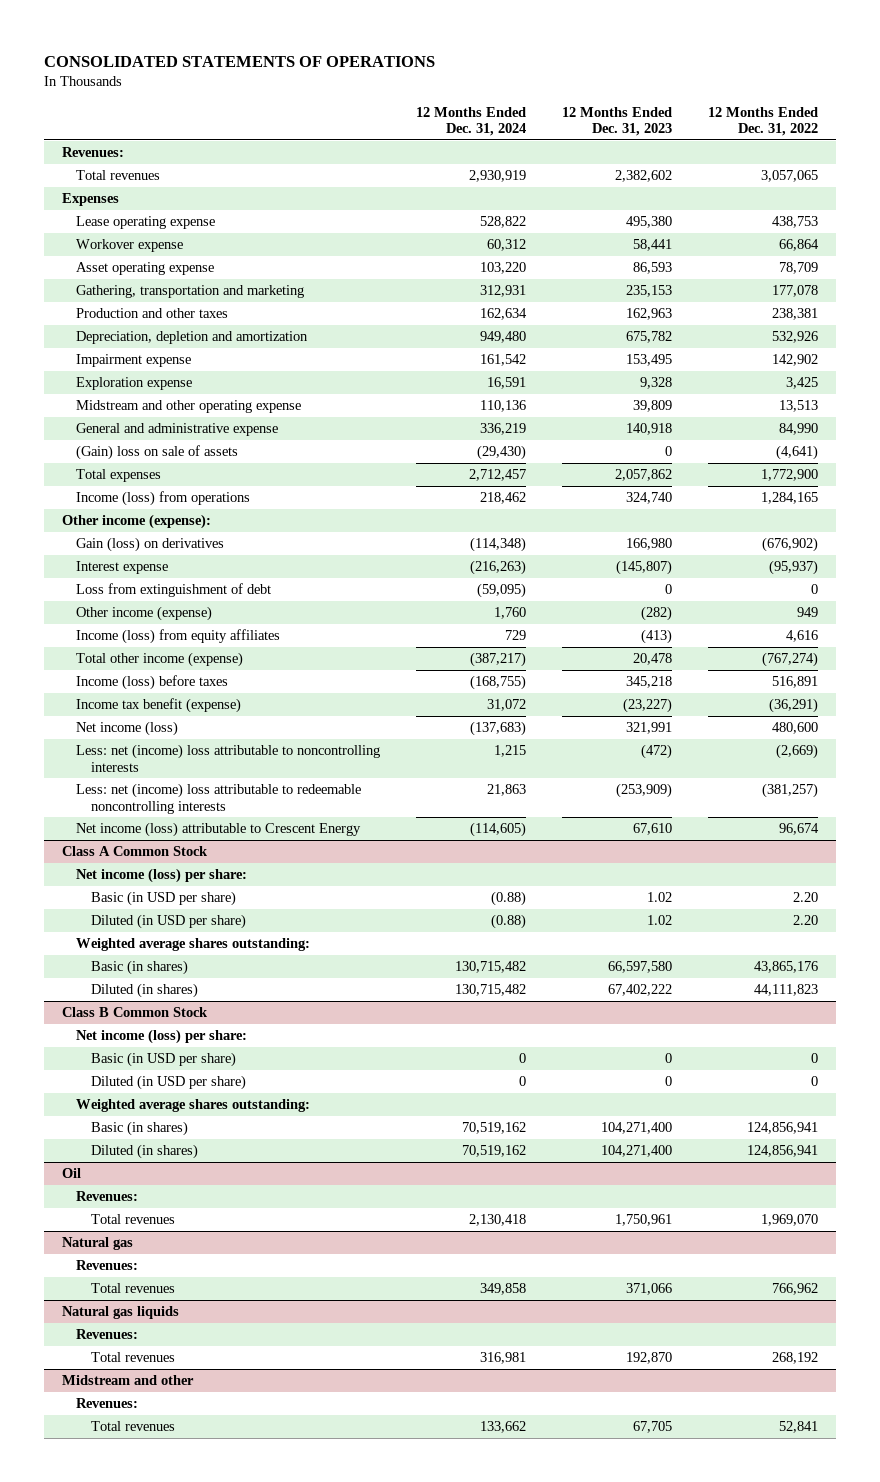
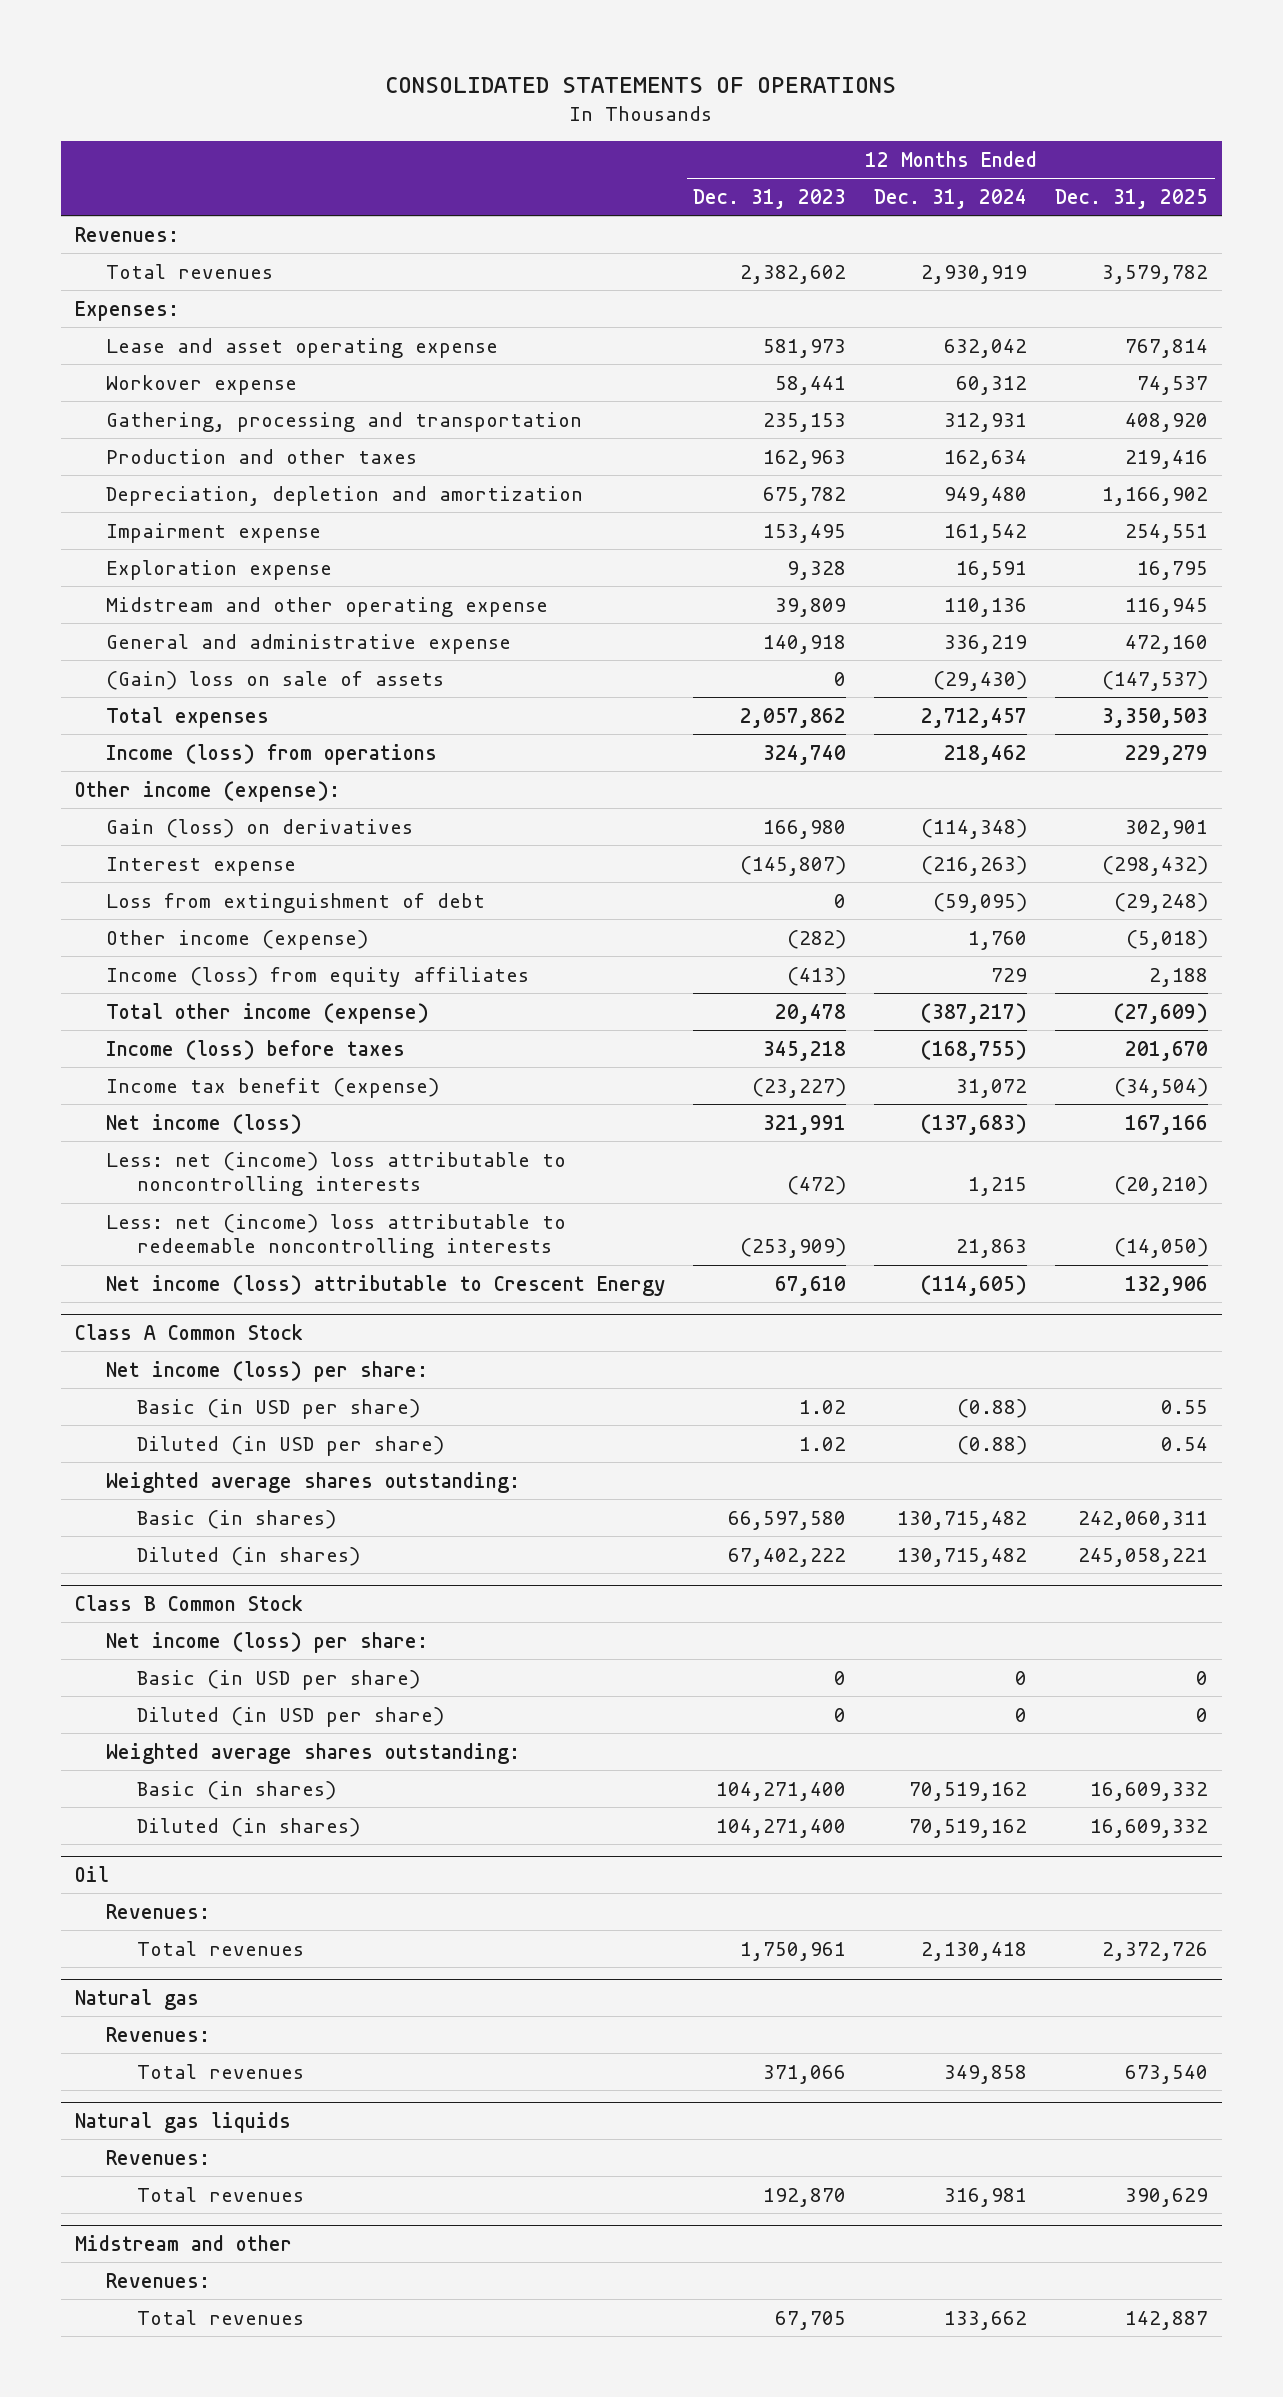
[707,106,818,137] 12 Months Ended Dec. 31, 2022 -> none
none -> [1054,188,1208,209] Dec. 31, 2025
[62,193,120,207] Expenses -> [75,300,180,321] Expenses:
[76,216,216,230] Lease operating expense -> [105,337,498,358] Lease and asset operating expense
[480,216,527,229] 528,822 -> [944,338,1028,358] 632,042
[625,216,672,229] 495,380 -> [763,338,847,358] 581,973
[76,262,215,276] Asset operating expense -> none
[76,285,305,299] Gathering, transportation and marketing -> [105,411,582,432] Gathering, processing and transportation

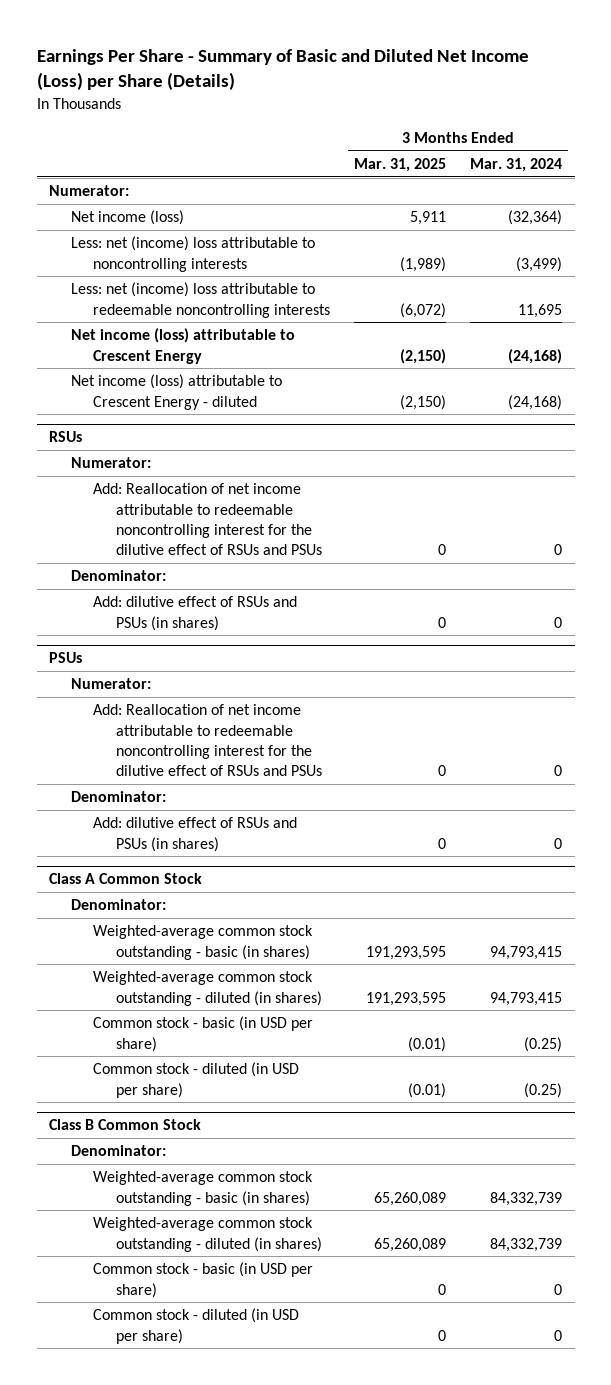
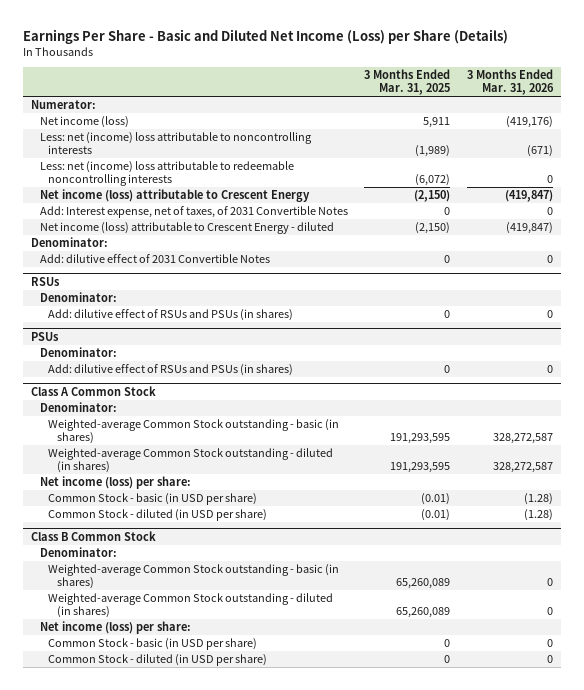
[36,48,529,90] Earnings Per Share - Summary of Basic and Diluted Net Income (Loss) per Share (Details) -> [23,28,509,44] Earnings Per Share - Basic and Diluted Net Income (Loss) per Share (Details)
[470,157,563,172] Mar. 31, 2024 -> none
none -> [466,69,554,96] 3 Months Ended Mar. 31, 2026
none -> [39,206,348,219] Add: Interest expense, net of taxes, of 2031 Convertible Notes
none -> [31,237,109,248] Denominator:
none -> [39,254,270,264] Add: dilutive effect of 2031 Convertible Notes
[70,457,151,469] Numerator: -> none
[93,483,322,556] Add: Reallocation of net income attributable to redeemable noncontrolling interest for the dilutive effect of RSUs and PSUs -> none
[70,678,151,690] Numerator: -> none
[93,704,322,777] Add: Reallocation of net income attributable to redeemable noncontrolling interest for the dilutive effect of RSUs and PSUs -> none
[93,925,314,960] Weighted-average common stock outstanding - basic (in shares) -> [48,419,340,445] Weighted-average Common Stock outstanding - basic (in shares)
[93,971,322,1006] Weighted-average common stock outstanding - diluted (in shares) -> [48,448,334,474] Weighted-average Common Stock outstanding - diluted (in shares)
none -> [39,476,191,490] Net income (loss) per share:
[93,1016,314,1052] Common stock - basic (in USD per share) -> [48,493,258,506] Common Stock - basic (in USD per share)
[93,1062,300,1098] Common stock - diluted (in USD per share) -> [48,509,268,522] Common Stock - diluted (in USD per share)
[93,1171,314,1206] Weighted-average common stock outstanding - basic (in shares) -> [48,564,340,590] Weighted-average Common Stock outstanding - basic (in shares)
[93,1217,322,1252] Weighted-average common stock outstanding - diluted (in shares) -> [48,593,334,619] Weighted-average Common Stock outstanding - diluted (in shares)
none -> [39,621,191,635] Net income (loss) per share:
[93,1262,314,1298] Common stock - basic (in USD per share) -> [48,638,258,651] Common Stock - basic (in USD per share)
[93,1308,300,1344] Common stock - diluted (in USD per share) -> [48,654,268,667] Common Stock - diluted (in USD per share)

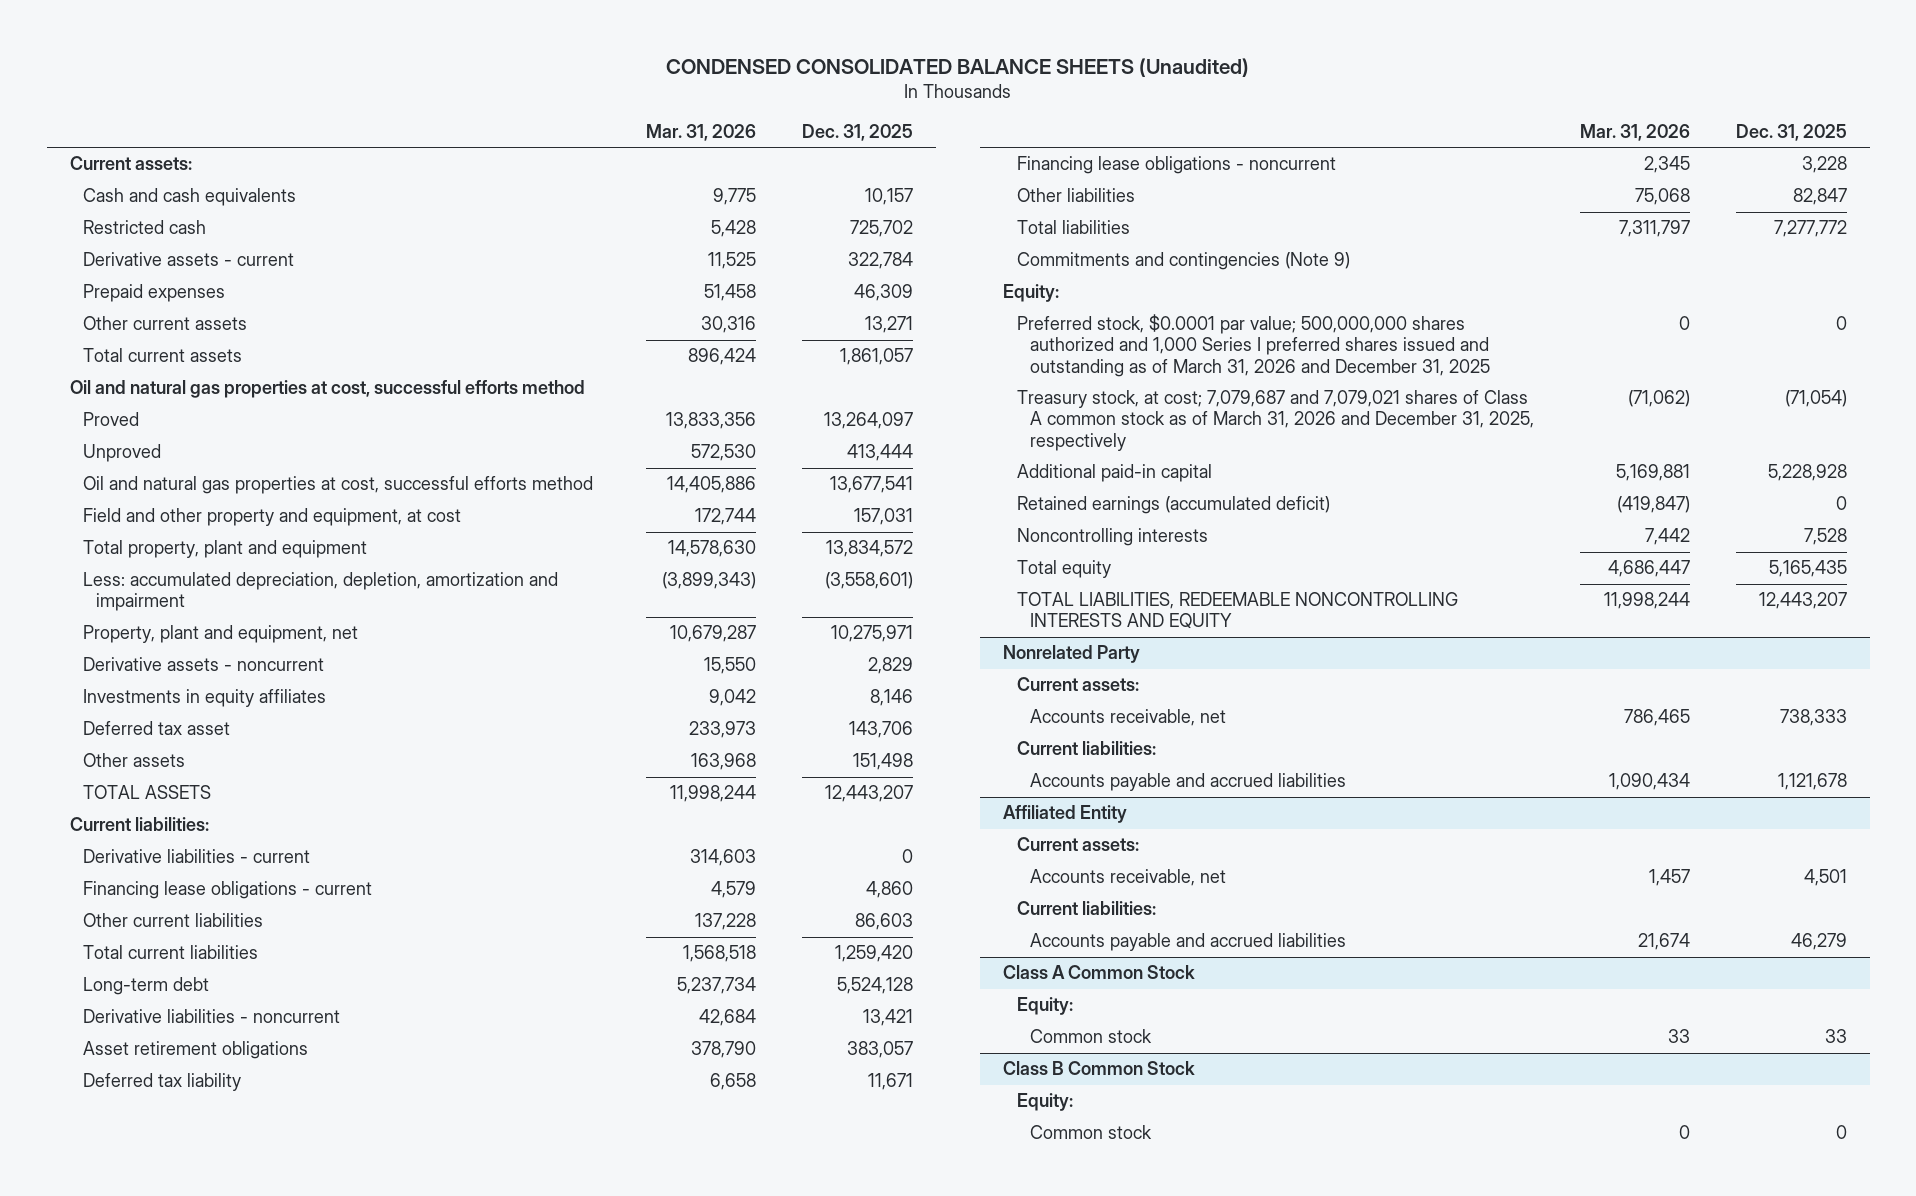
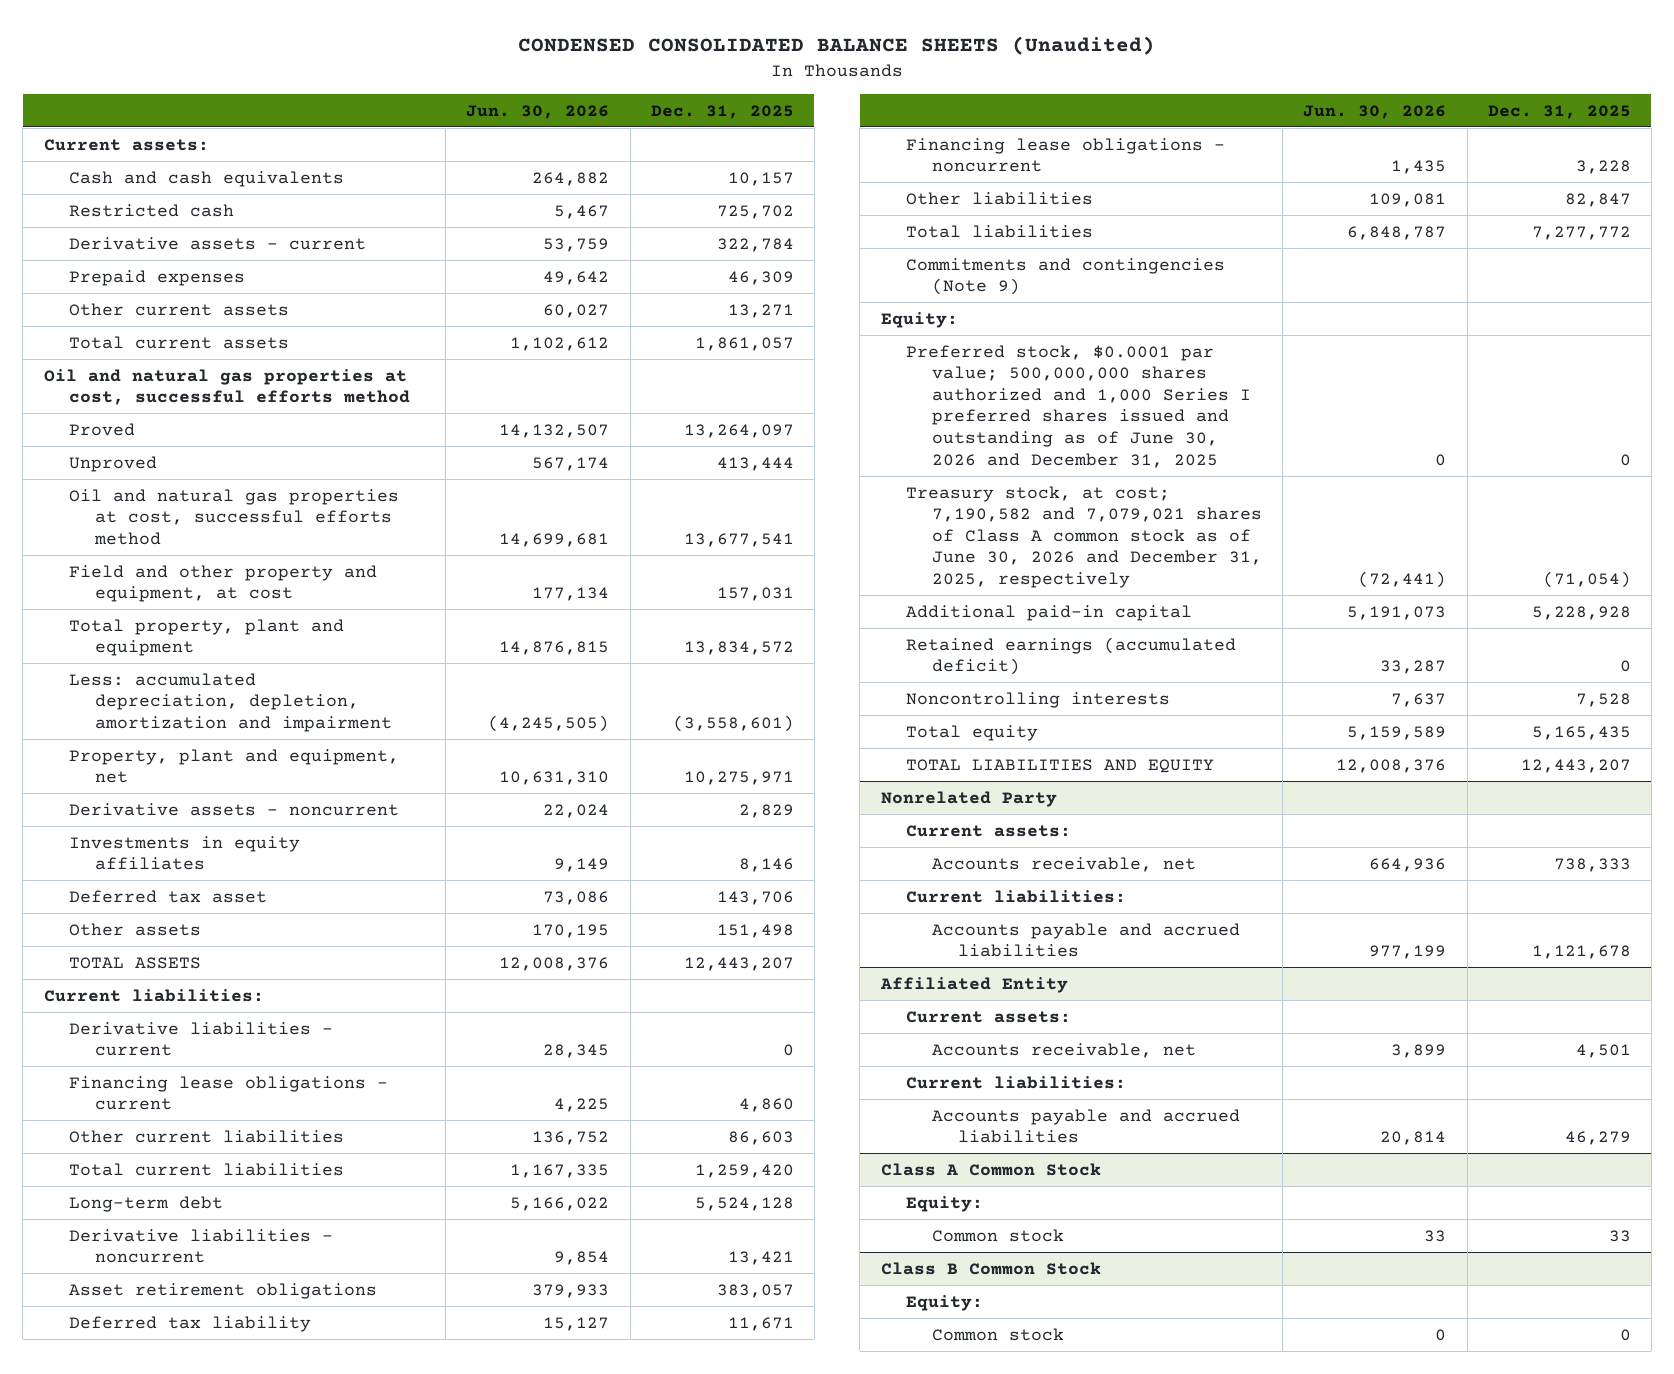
[645,124,756,142] Mar. 31, 2026 -> none
none -> [466,104,610,119] Jun. 30, 2026
[1016,314,1490,377] Preferred stock, $0.0001 par value; 500,000,000 shares authorized and 1,000 Series I preferred shares issued and outstanding as of March 31, 2026 and December 31, 2025 -> [906,344,1252,468] Preferred stock, $0.0001 par value; 500,000,000 shares authorized and 1,000 Series I preferred shares issued and outstanding as of June 30, 2026 and December 31, 2025
[1016,390,1534,451] Treasury stock, at cost; 7,079,687 and 7,079,021 shares of Class A common stock as of March 31, 2026 and December 31, 2025, respectively -> [906,485,1263,588] Treasury stock, at cost; 7,190,582 and 7,079,021 shares of Class A common stock as of June 30, 2026 and December 31, 2025, respectively
[1016,592,1458,630] TOTAL LIABILITIES, REDEEMABLE NONCONTROLLING INTERESTS AND EQUITY -> [906,758,1215,773] TOTAL LIABILITIES AND EQUITY

